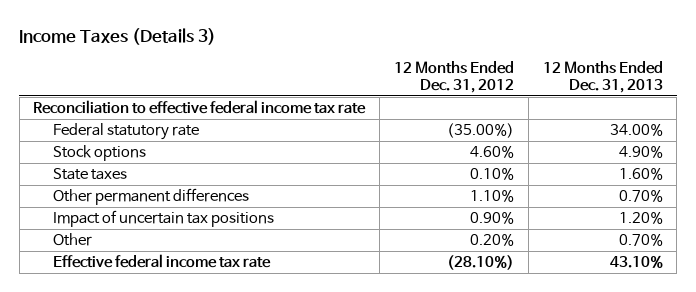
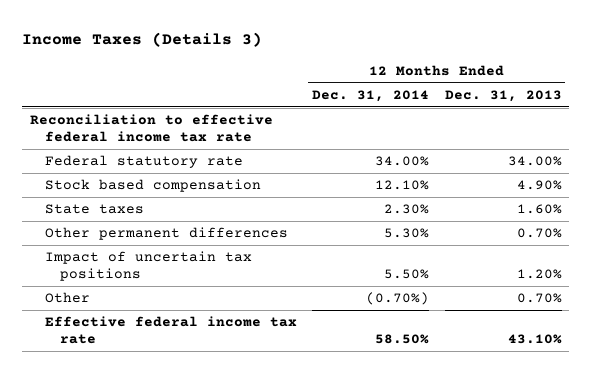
[394,60,515,93] 12 Months Ended Dec. 31, 2012 -> none
none -> [312,89,430,102] Dec. 31, 2014
[53,145,147,162] Stock options -> [44,179,261,193] Stock based compensation

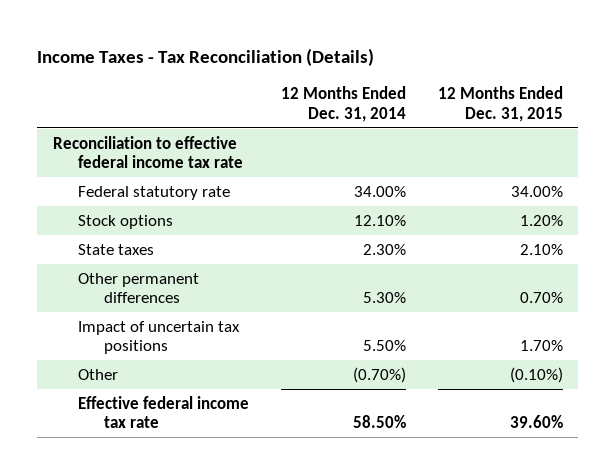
[22,32,263,48] Income Taxes (Details 3) -> [37,48,375,67] Income Taxes - Tax Reconciliation (Details)
[444,89,562,102] Dec. 31, 2013 -> none
none -> [437,86,563,122] 12 Months Ended Dec. 31, 2015
[44,179,261,193] Stock based compensation -> [78,214,174,229] Stock options

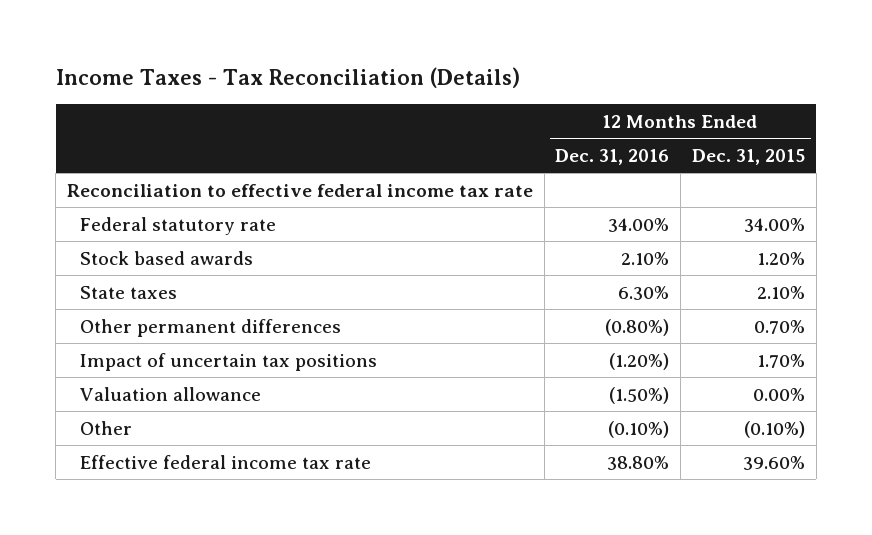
[280,86,406,122] 12 Months Ended Dec. 31, 2014 -> none
none -> [555,148,670,165] Dec. 31, 2016
[78,214,174,229] Stock options -> [80,250,254,265] Stock based awards
none -> [80,386,262,401] Valuation allowance

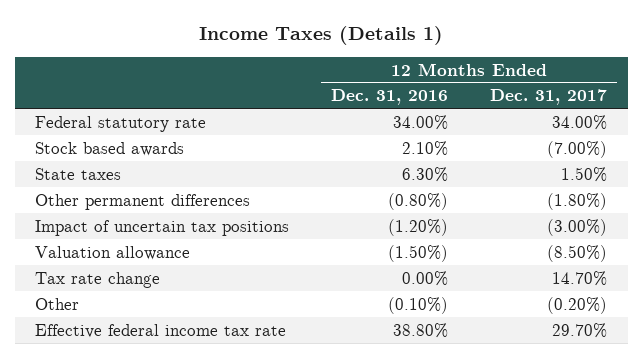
[55,67,520,89] Income Taxes - Tax Reconciliation (Details) -> [199,26,444,46] Income Taxes (Details 1)
[692,148,806,165] Dec. 31, 2015 -> none
none -> [489,89,607,106] Dec. 31, 2017
[66,183,533,197] Reconciliation to effective federal income tax rate -> none
none -> [35,271,161,288] Tax rate change

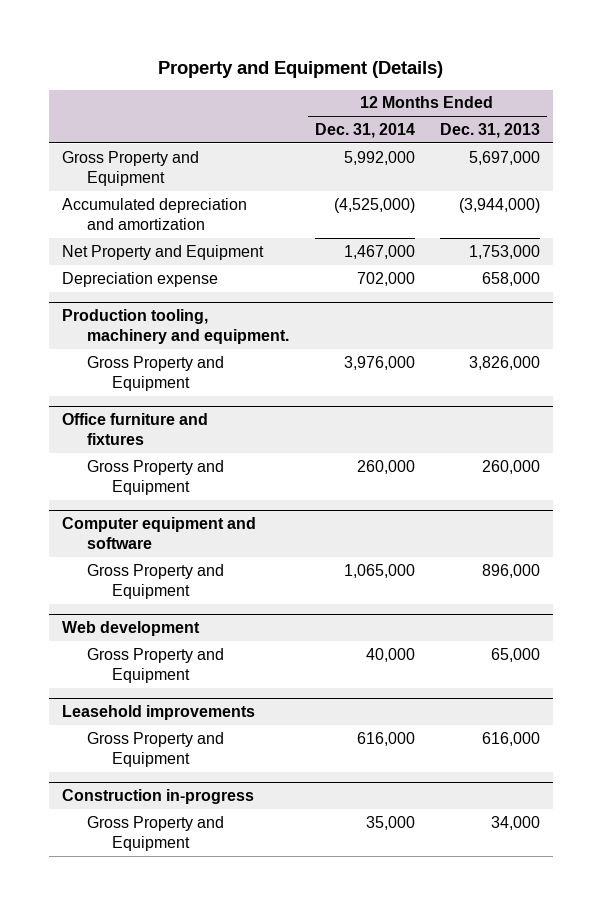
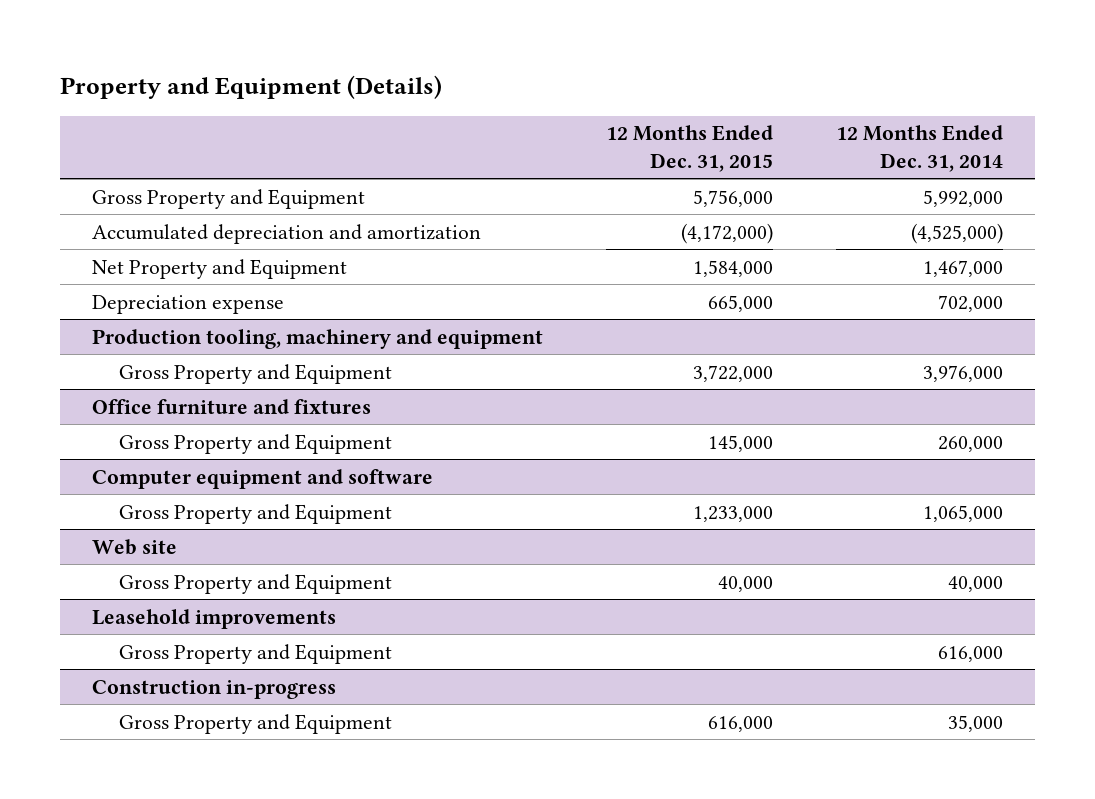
[440,122,541,138] Dec. 31, 2013 -> none
none -> [605,125,773,172] 12 Months Ended Dec. 31, 2015
[61,308,289,344] Production tooling, machinery and equipment. -> [91,328,543,349] Production tooling, machinery and equipment
[61,620,200,636] Web development -> [91,538,177,555] Web site

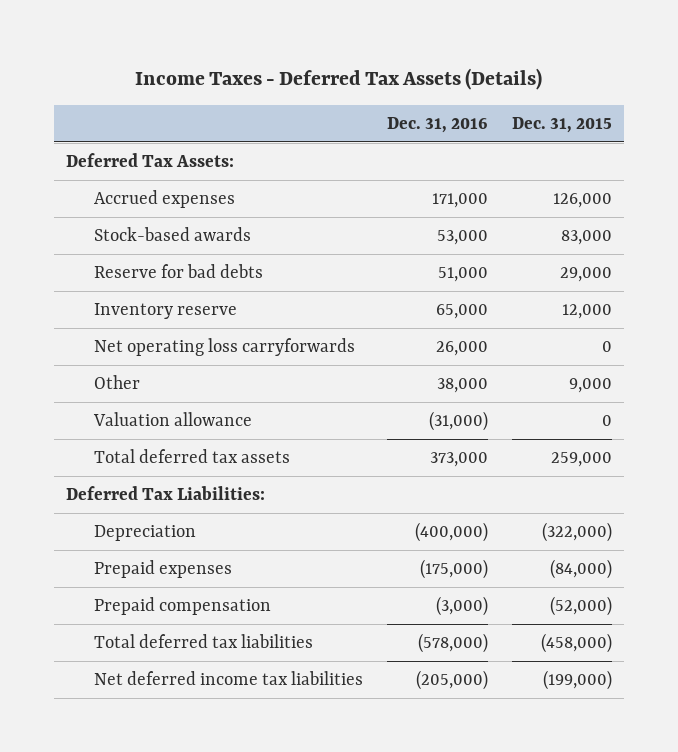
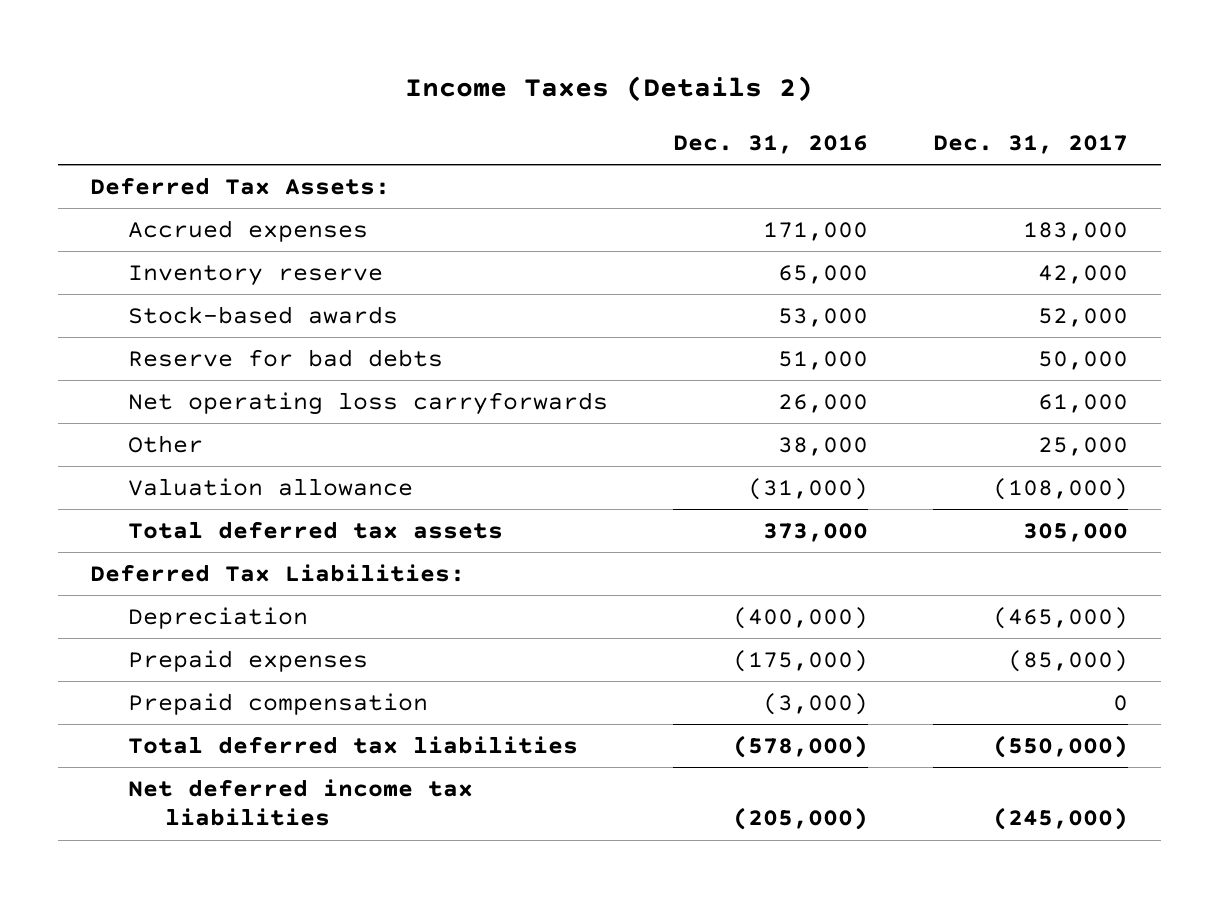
[134,67,542,90] Income Taxes - Deferred Tax Assets (Details) -> [405,76,814,103] Income Taxes (Details 2)
[512,117,613,134] Dec. 31, 2015 -> none
none -> [933,134,1129,154] Dec. 31, 2017
[93,303,237,320] Inventory reserve -> [127,264,383,286] Inventory reserve

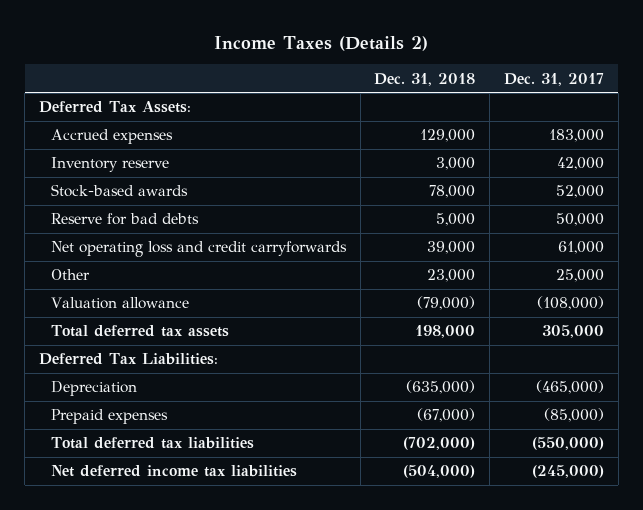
[673,134,869,154] Dec. 31, 2016 -> none
none -> [374,72,476,86] Dec. 31, 2018
[127,391,608,415] Net operating loss carryforwards -> [50,241,347,258] Net operating loss and credit carryforwards
[127,692,428,715] Prepaid compensation -> none

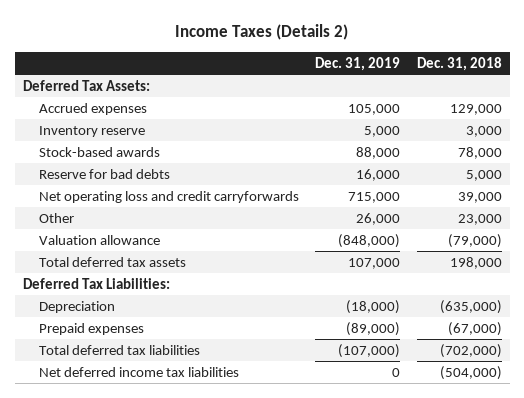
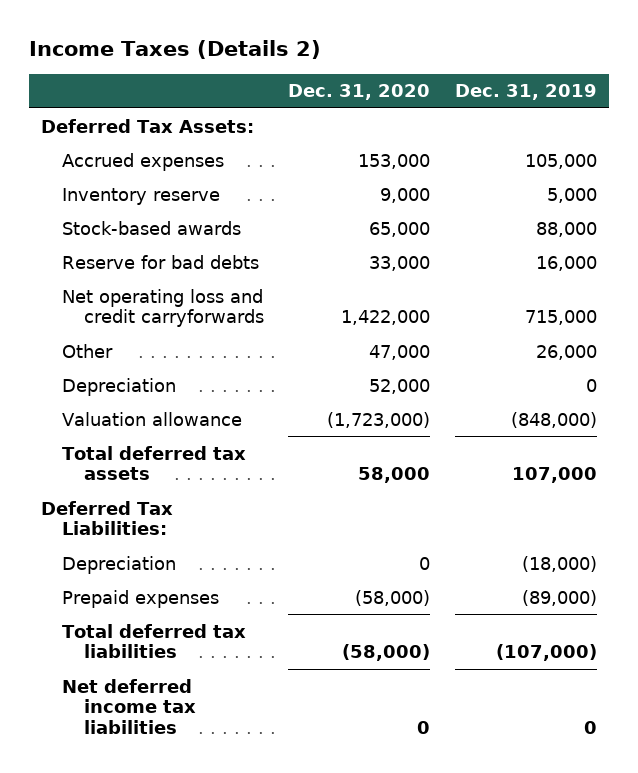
[416,56,502,71] Dec. 31, 2018 -> none
none -> [288,84,431,101] Dec. 31, 2020
none -> [62,377,177,396] Depreciation

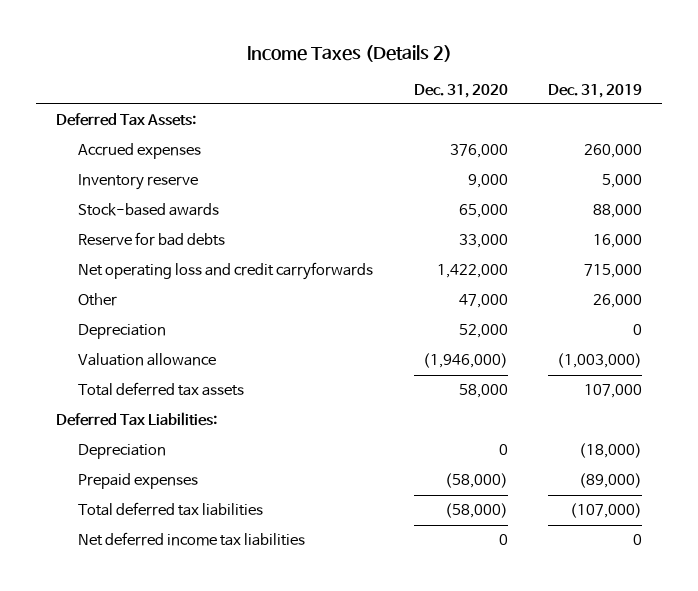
[358,153,431,169] 153,000 -> [449,144,508,159] 376,000
[524,153,597,169] 105,000 -> [584,144,643,159] 260,000
[327,411,431,428] (1,723,000) -> [422,353,508,369] (1,946,000)
[510,411,597,428] (848,000) -> [557,353,643,369] (1,003,000)

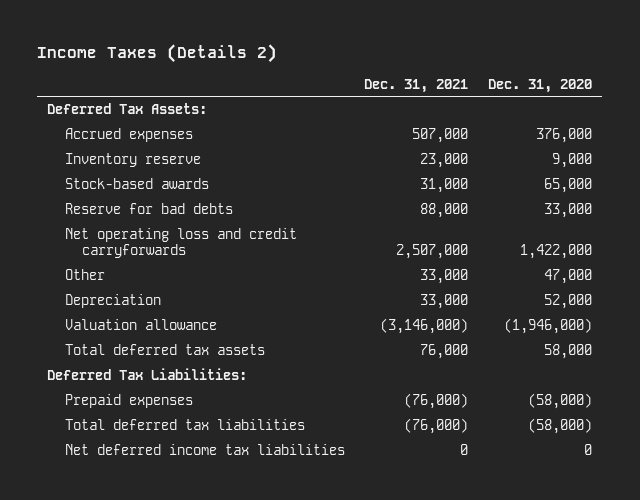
[548,83,643,98] Dec. 31, 2019 -> none
none -> [364,78,469,93] Dec. 31, 2021
[78,444,167,460] Depreciation -> none

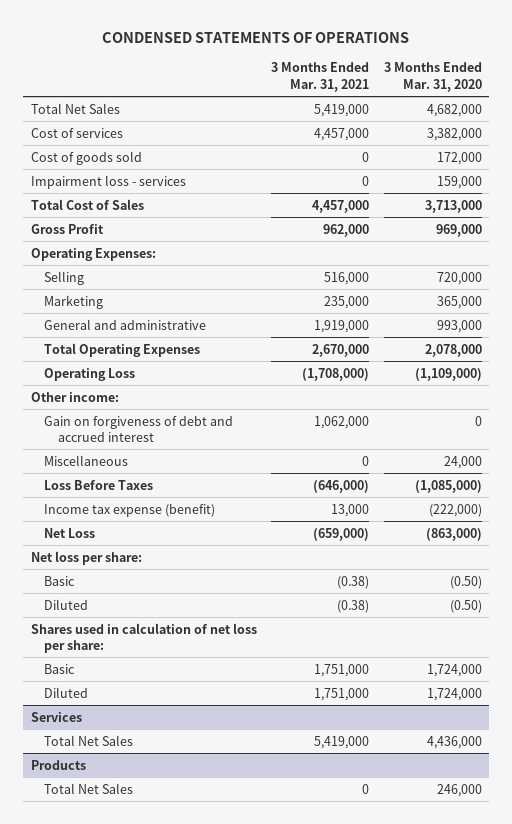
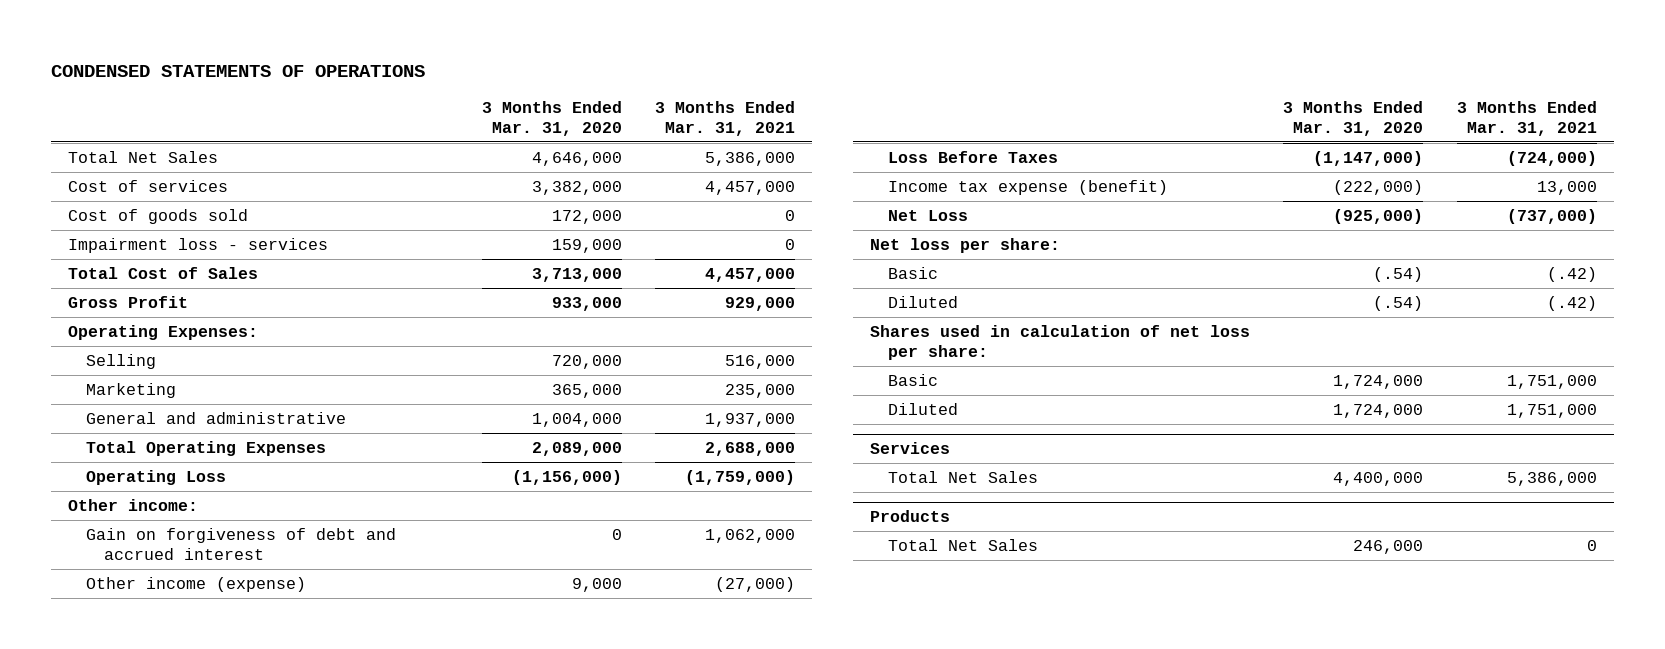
[314,103,370,117] 5,419,000 -> [705,151,796,166] 5,386,000
[426,103,482,117] 4,682,000 -> [531,151,622,166] 4,646,000
[323,223,370,237] 962,000 -> [725,296,796,311] 929,000
[435,223,482,237] 969,000 -> [551,296,622,311] 933,000
[314,319,370,333] 1,919,000 -> [705,412,796,427] 1,937,000
[436,319,482,333] 993,000 -> [531,412,622,427] 1,004,000
[312,343,370,357] 2,670,000 -> [705,441,796,456] 2,688,000
[424,343,482,357] 2,078,000 -> [531,441,622,456] 2,089,000
[302,367,370,381] (1,708,000) -> [685,469,796,485] (1,759,000)
[414,367,482,381] (1,109,000) -> [511,469,622,485] (1,156,000)
[44,454,129,466] Miscellaneous -> none
none -> [86,576,307,592] Other income (expense)
[313,479,370,493] (646,000) -> [1506,150,1597,166] (724,000)
[414,479,482,493] (1,085,000) -> [1313,150,1424,166] (1,147,000)
[313,527,370,541] (659,000) -> [1506,208,1597,224] (737,000)
[425,527,482,541] (863,000) -> [1333,208,1424,224] (925,000)
[337,575,370,589] (0.38) -> [1546,266,1597,282] (.42)
[449,575,482,589] (0.50) -> [1373,266,1424,282] (.54)
[337,599,370,613] (0.38) -> [1546,295,1597,311] (.42)
[449,599,482,613] (0.50) -> [1373,295,1424,311] (.54)
[314,735,370,749] 5,419,000 -> [1506,471,1597,486] 5,386,000
[426,735,482,749] 4,436,000 -> [1333,471,1424,486] 4,400,000

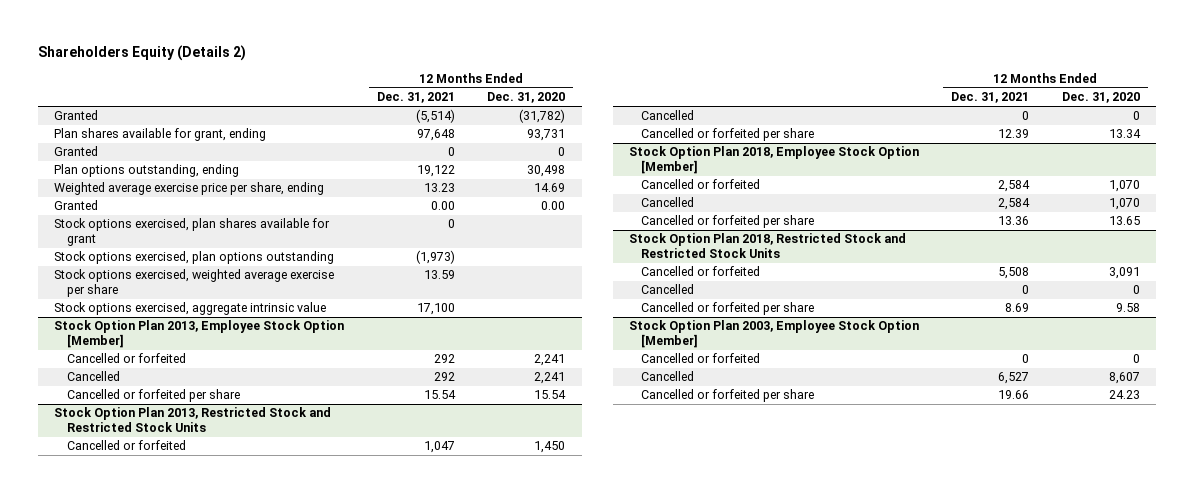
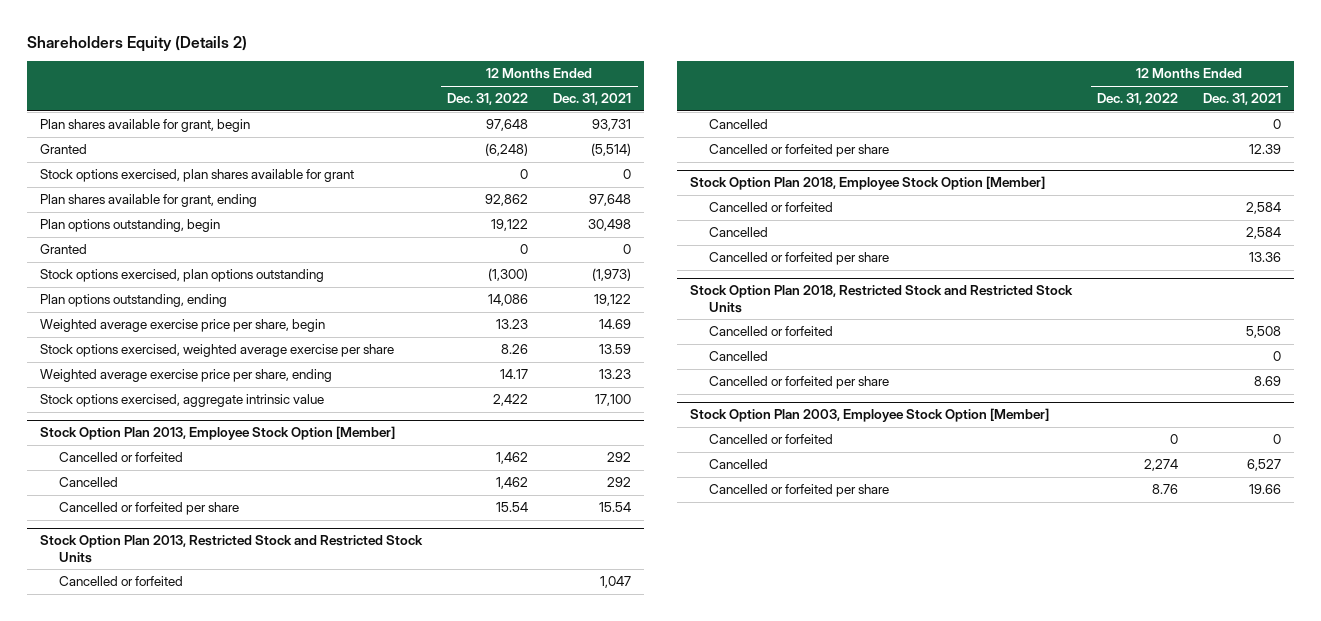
[487,92,566,104] Dec. 31, 2020 -> none
none -> [447,93,529,106] Dec. 31, 2022
none -> [39,119,250,133] Plan shares available for grant, begin
[54,218,331,247] Stock options exercised, plan shares available for grant -> [39,169,354,183] Stock options exercised, plan shares available for grant
none -> [39,219,220,233] Plan options outstanding, begin
[54,200,99,211] Granted -> none
[54,164,240,178] Plan options outstanding, ending -> [39,294,227,308] Plan options outstanding, ending
none -> [39,319,325,333] Weighted average exercise price per share, begin
[54,182,325,196] Weighted average exercise price per share, ending -> [39,369,332,383] Weighted average exercise price per share, ending

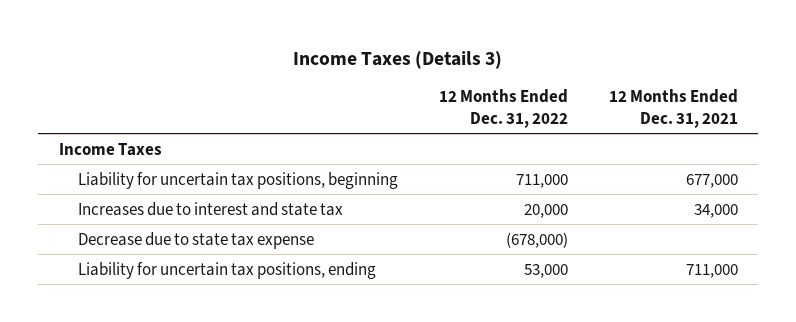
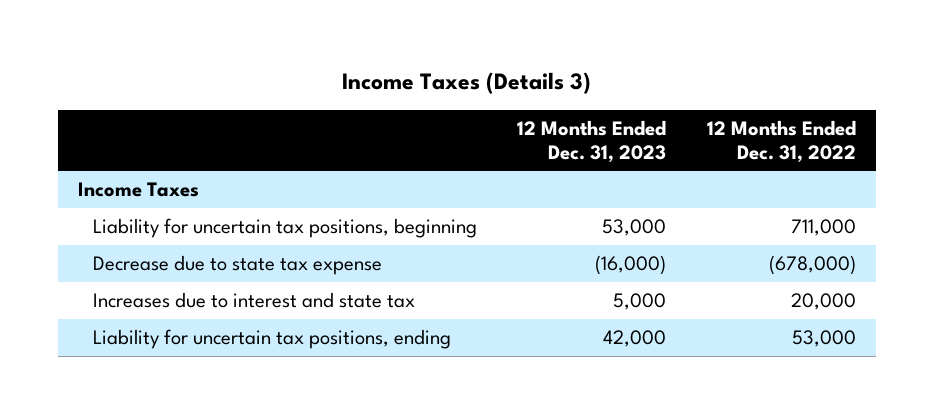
[608,89,738,128] 12 Months Ended Dec. 31, 2021 -> none
none -> [517,119,667,163] 12 Months Ended Dec. 31, 2023
[78,201,344,216] Increases due to interest and state tax -> [93,292,416,309] Increases due to interest and state tax

